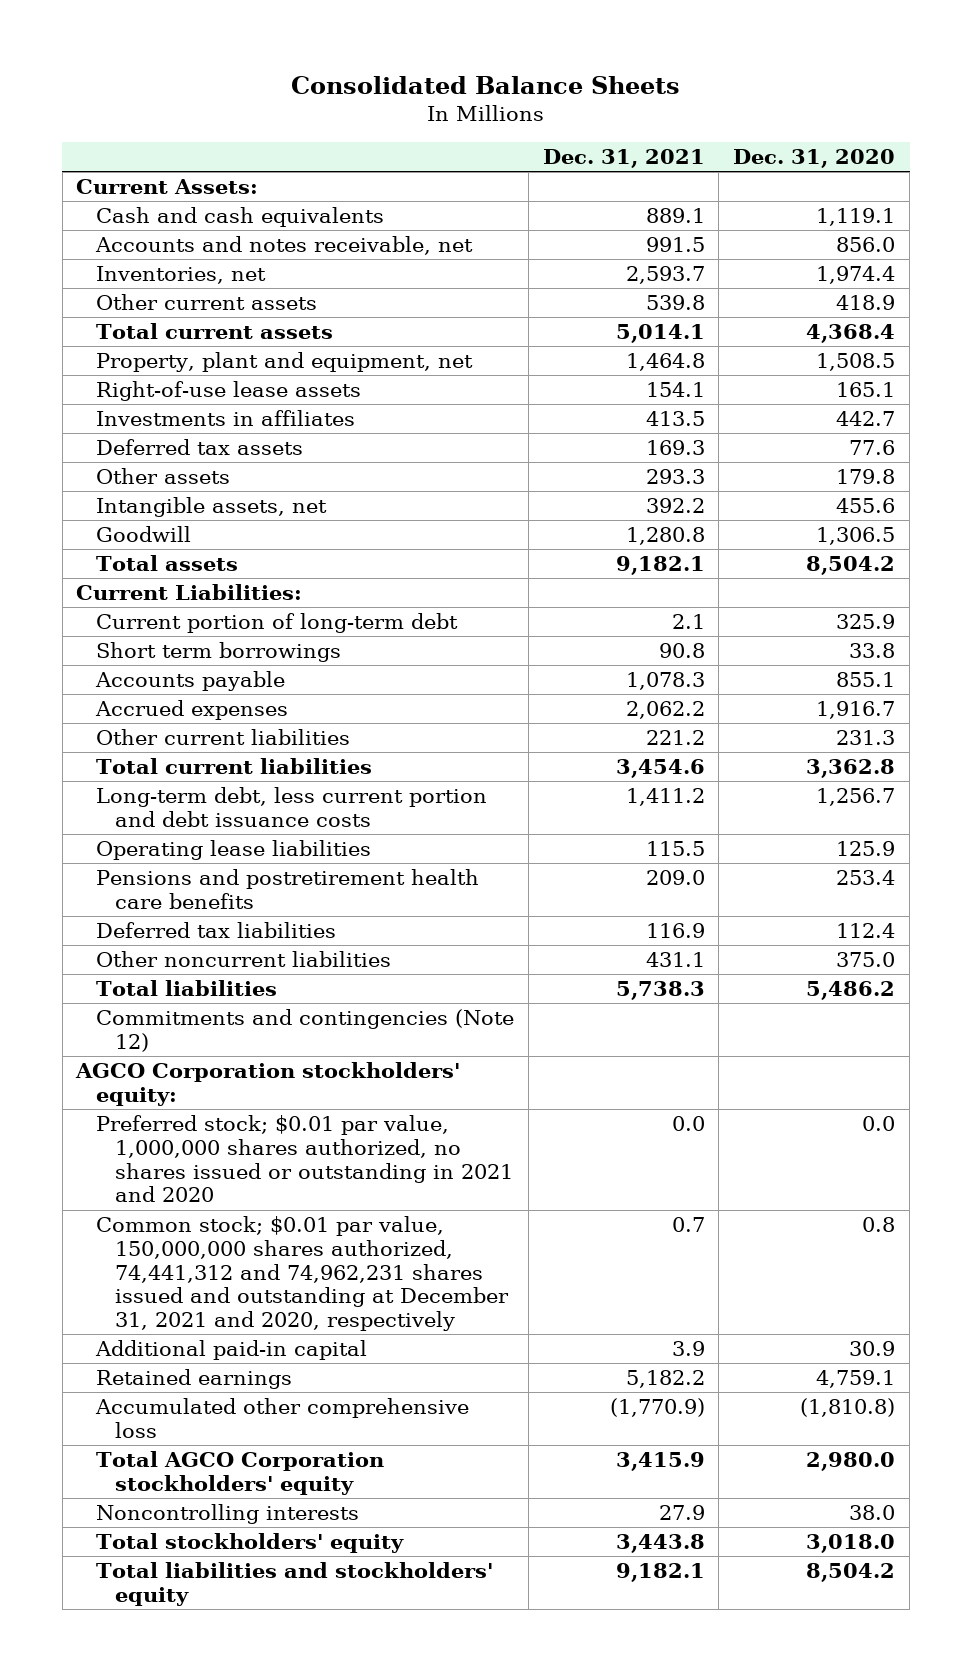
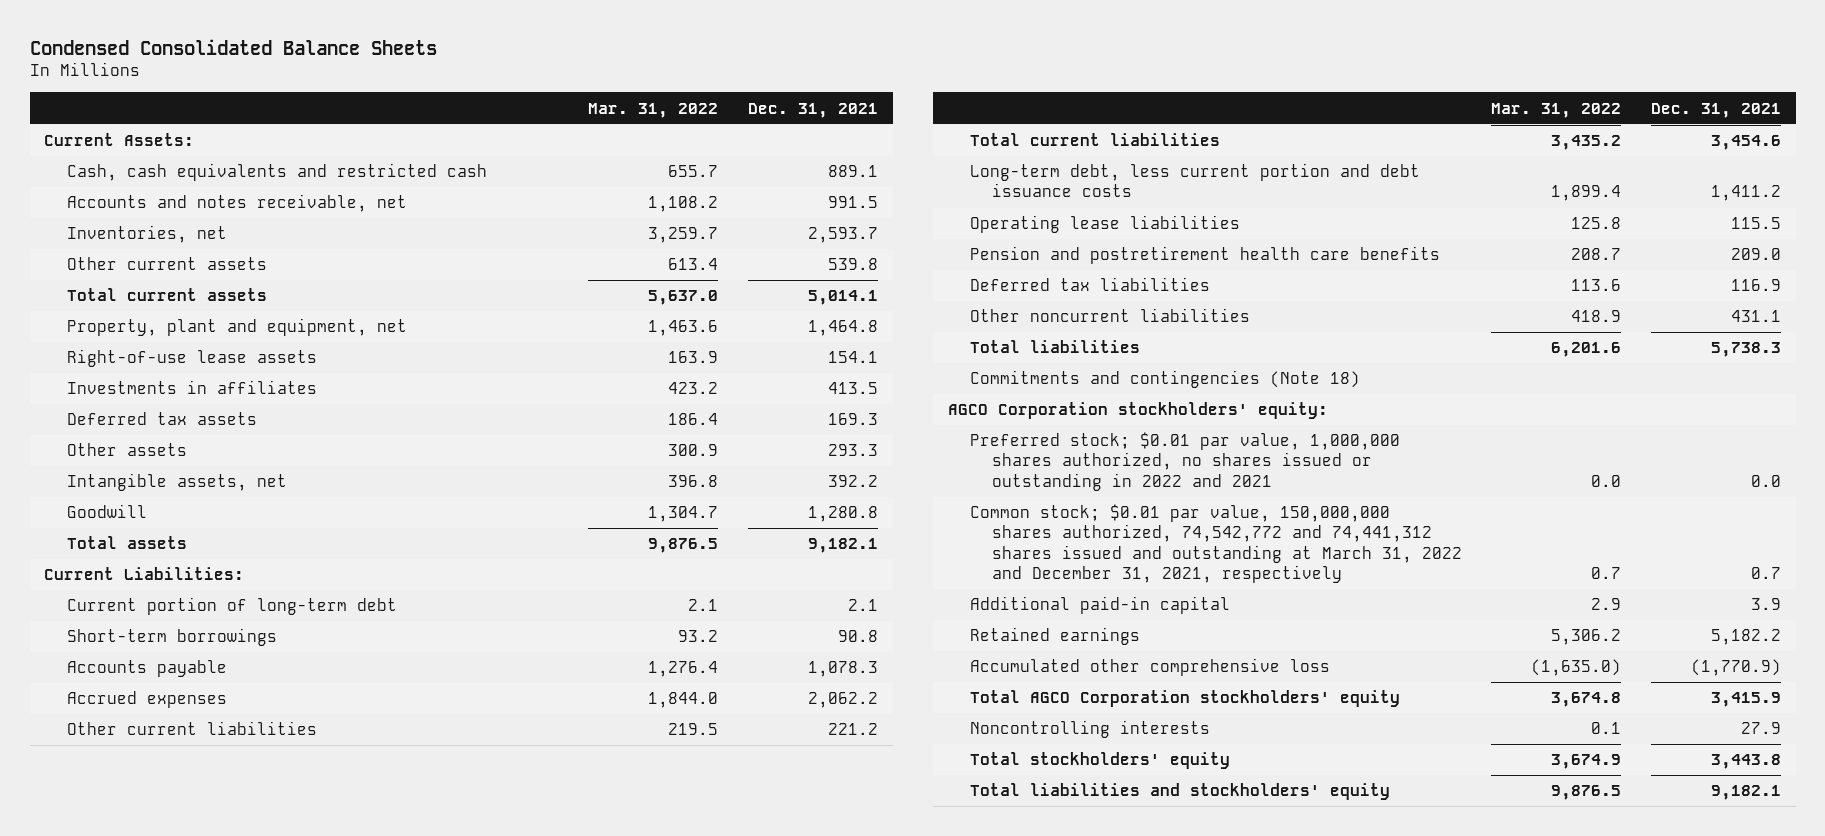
[290,75,680,94] Consolidated Balance Sheets -> [29,38,437,55] Condensed Consolidated Balance Sheets
[733,149,896,169] Dec. 31, 2020 -> none
none -> [588,102,719,118] Mar. 31, 2022
[95,207,384,228] Cash and cash equivalents -> [66,163,487,182] Cash, cash equivalents and restricted cash
[95,642,341,663] Short term borrowings -> [66,628,277,647] Short-term borrowings
[95,869,479,909] Pensions and postretirement health care benefits -> [969,246,1440,265] Pension and postretirement health care benefits
[95,1009,514,1052] Commitments and contingencies (Note 12) -> [969,370,1360,389] Commitments and contingencies (Note 18)
[95,1115,514,1203] Preferred stock; $0.01 par value, 1,000,000 shares authorized, no shares issued or outstanding in 2021 and 2020 -> [969,432,1400,491] Preferred stock; $0.01 par value, 1,000,000 shares authorized, no shares issued or outstanding in 2022 and 2021
[95,1216,510,1332] Common stock; $0.01 par value, 150,000,000 shares authorized, 74,441,312 and 74,962,231 shares issued and outstanding at December 31, 2021 and 2020, respectively -> [969,504,1462,583] Common stock; $0.01 par value, 150,000,000 shares authorized, 74,542,772 and 74,441,312 shares issued and outstanding at March 31, 2022 and December 31, 2021, respectively

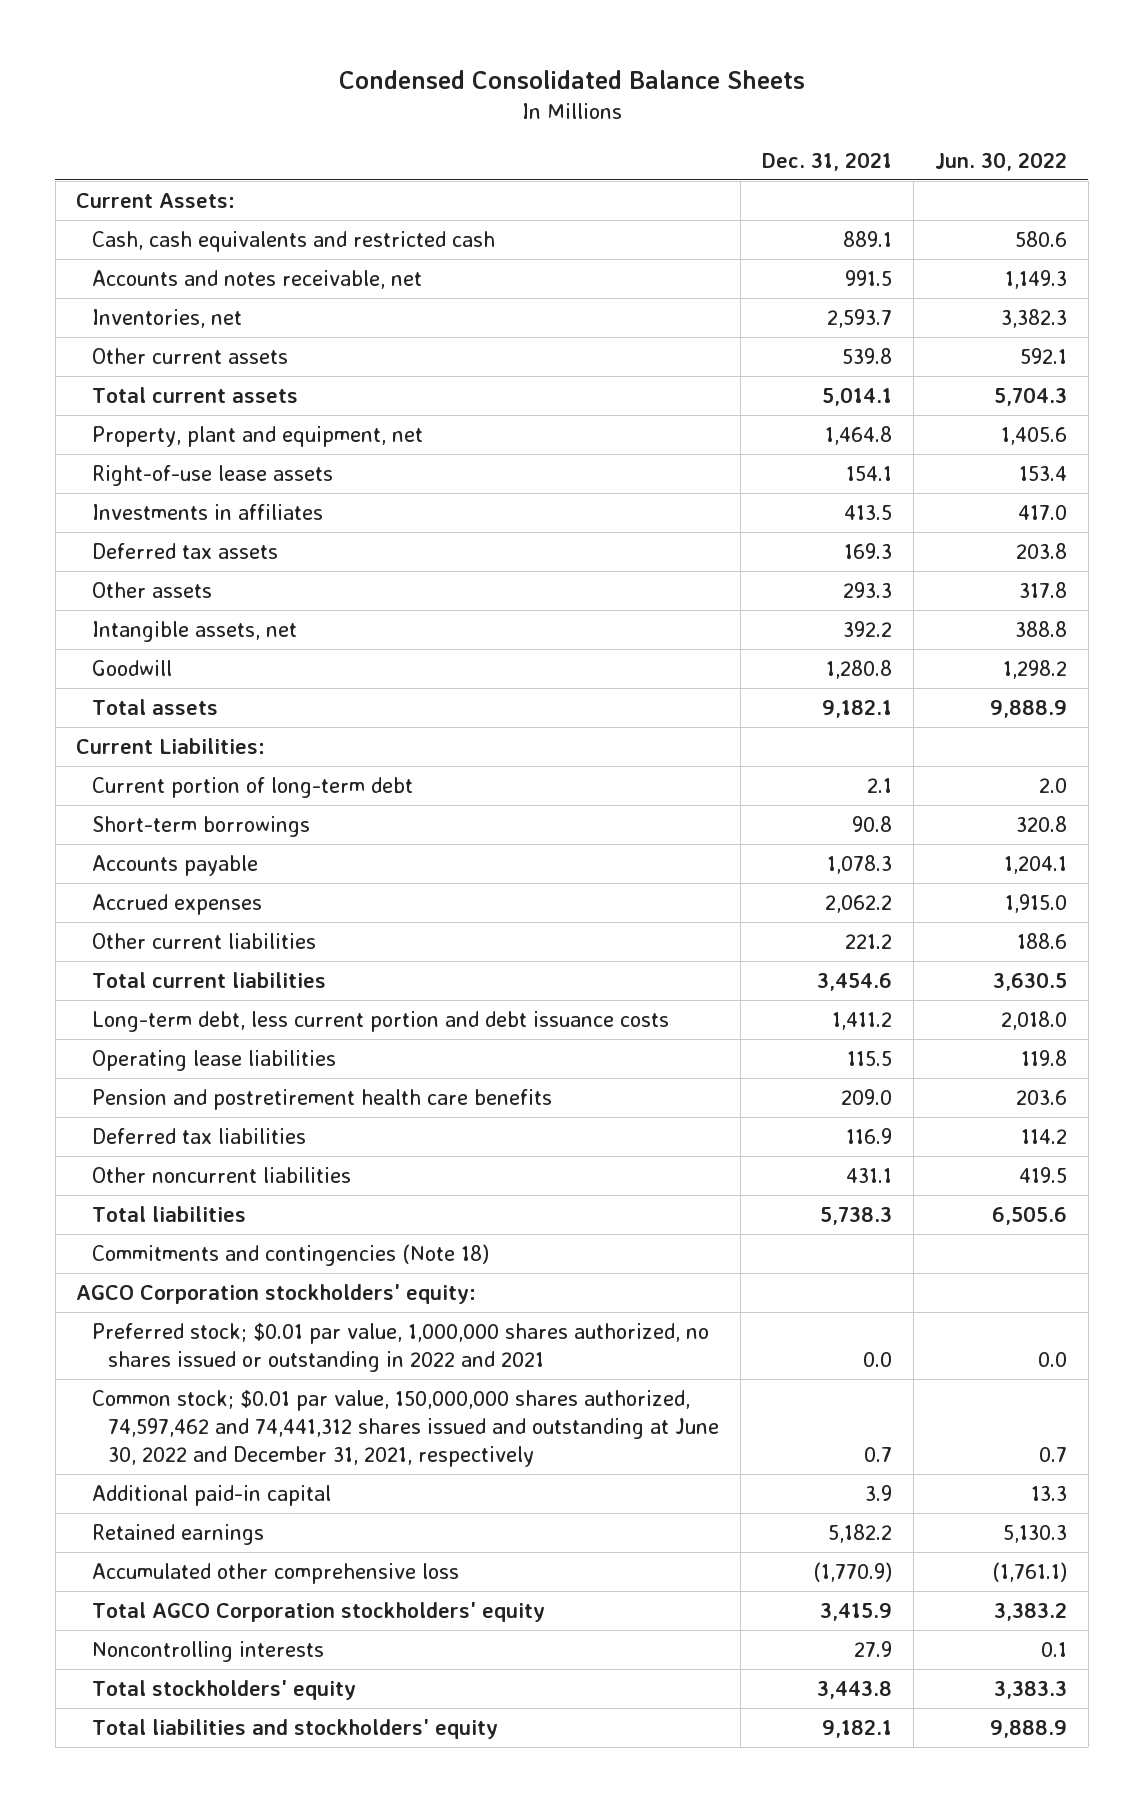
[588,102,719,118] Mar. 31, 2022 -> none
none -> [934,151,1067,171] Jun. 30, 2022
[969,504,1462,583] Common stock; $0.01 par value, 150,000,000 shares authorized, 74,542,772 and 74,441,312 shares issued and outstanding at March 31, 2022 and December 31, 2021, respectively -> [92,1389,720,1468] Common stock; $0.01 par value, 150,000,000 shares authorized, 74,597,462 and 74,441,312 shares issued and outstanding at June 30, 2022 and December 31, 2021, respectively

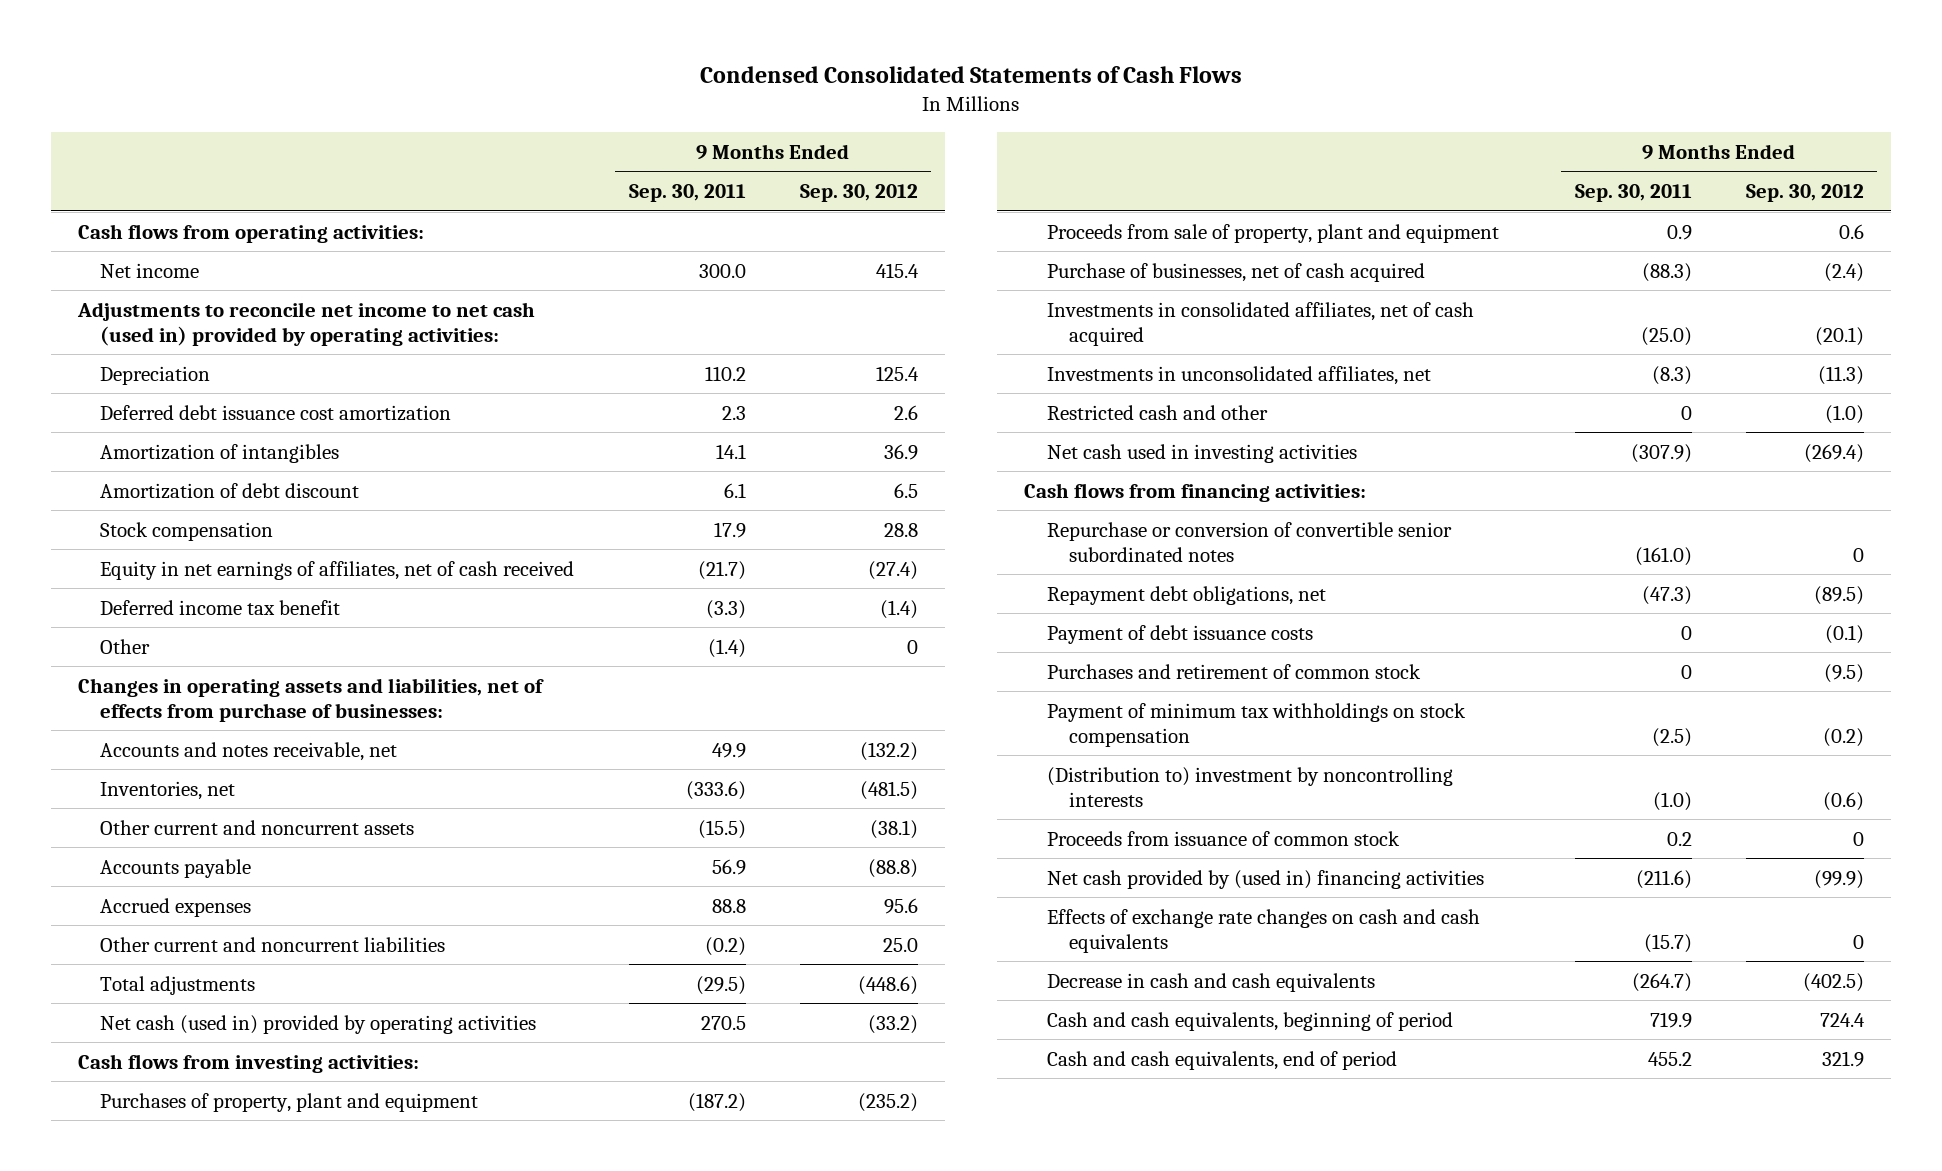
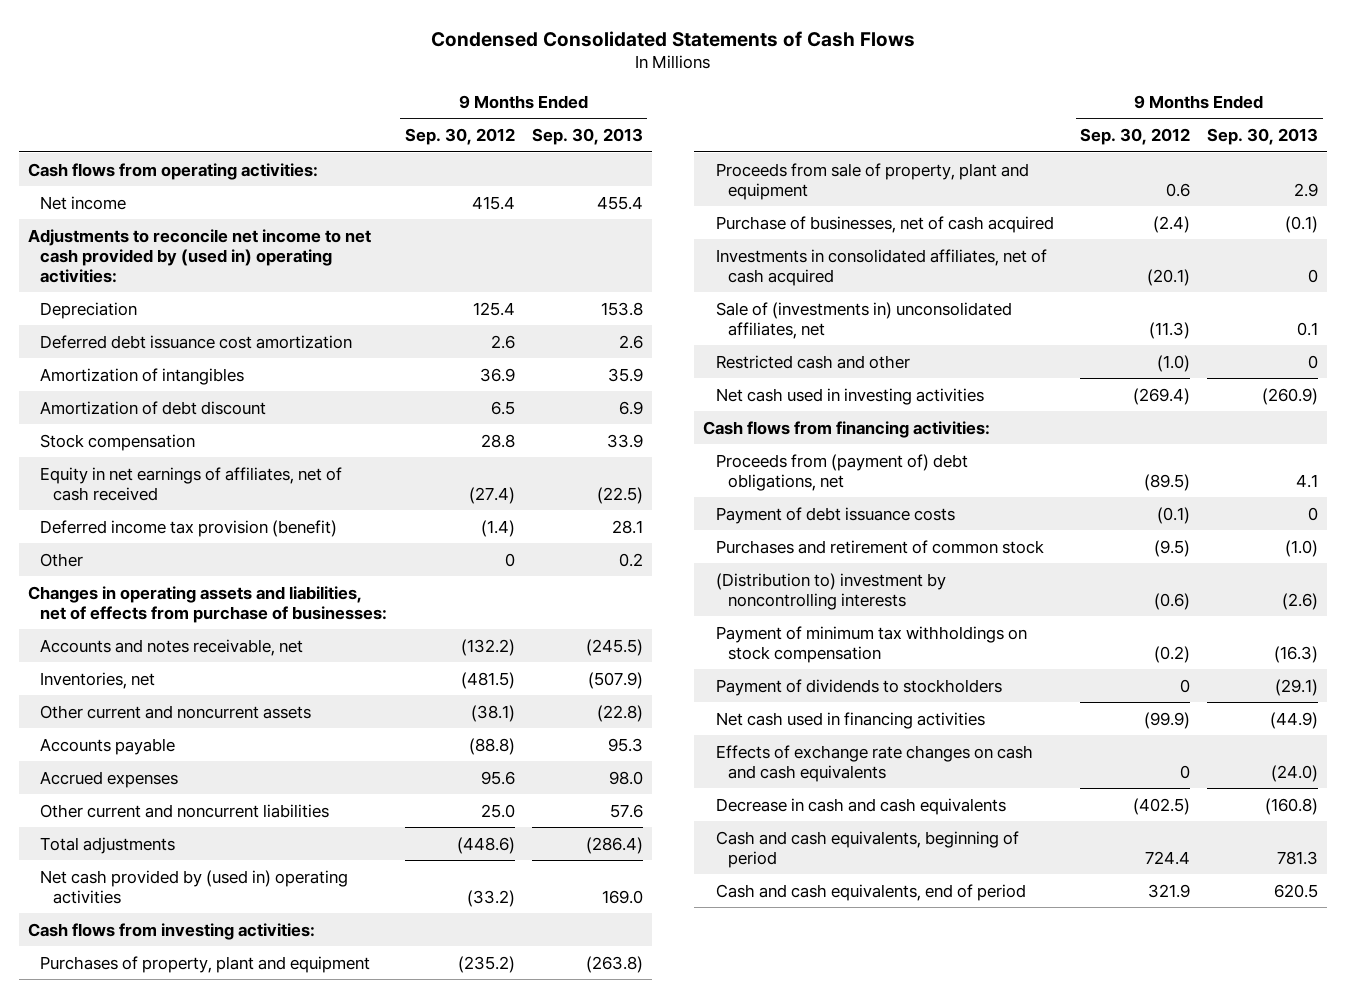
[628,184,746,203] Sep. 30, 2011 -> none
none -> [532,128,644,146] Sep. 30, 2013
[76,301,535,346] Adjustments to reconcile net income to net cash (used in) provided by operating activities: -> [27,228,371,283] Adjustments to reconcile net income to net cash provided by (used in) operating activities:
[100,599,341,615] Deferred income tax benefit -> [40,519,338,537] Deferred income tax provision (benefit)
[100,1014,537,1034] Net cash (used in) provided by operating activities -> [40,869,349,904] Net cash provided by (used in) operating activities
[1046,365,1431,385] Investments in unconsolidated affiliates, net -> [715,301,1012,339] Sale of (investments in) unconsolidated affiliates, net
[1046,521,1452,562] Repurchase or conversion of convertible senior subordinated notes -> none
[1046,585,1326,605] Repayment debt obligations, net -> [715,453,968,491] Proceeds from (payment of) debt obligations, net
[1046,830,1400,846] Proceeds from issuance of common stock -> none
[1046,702,1466,747] Payment of minimum tax withholdings on stock compensation -> [715,625,1027,663] Payment of minimum tax withholdings on stock compensation
none -> [715,678,1002,696] Payment of dividends to stockholders
[1046,869,1484,889] Net cash provided by (used in) financing activities -> [715,711,985,729] Net cash used in financing activities

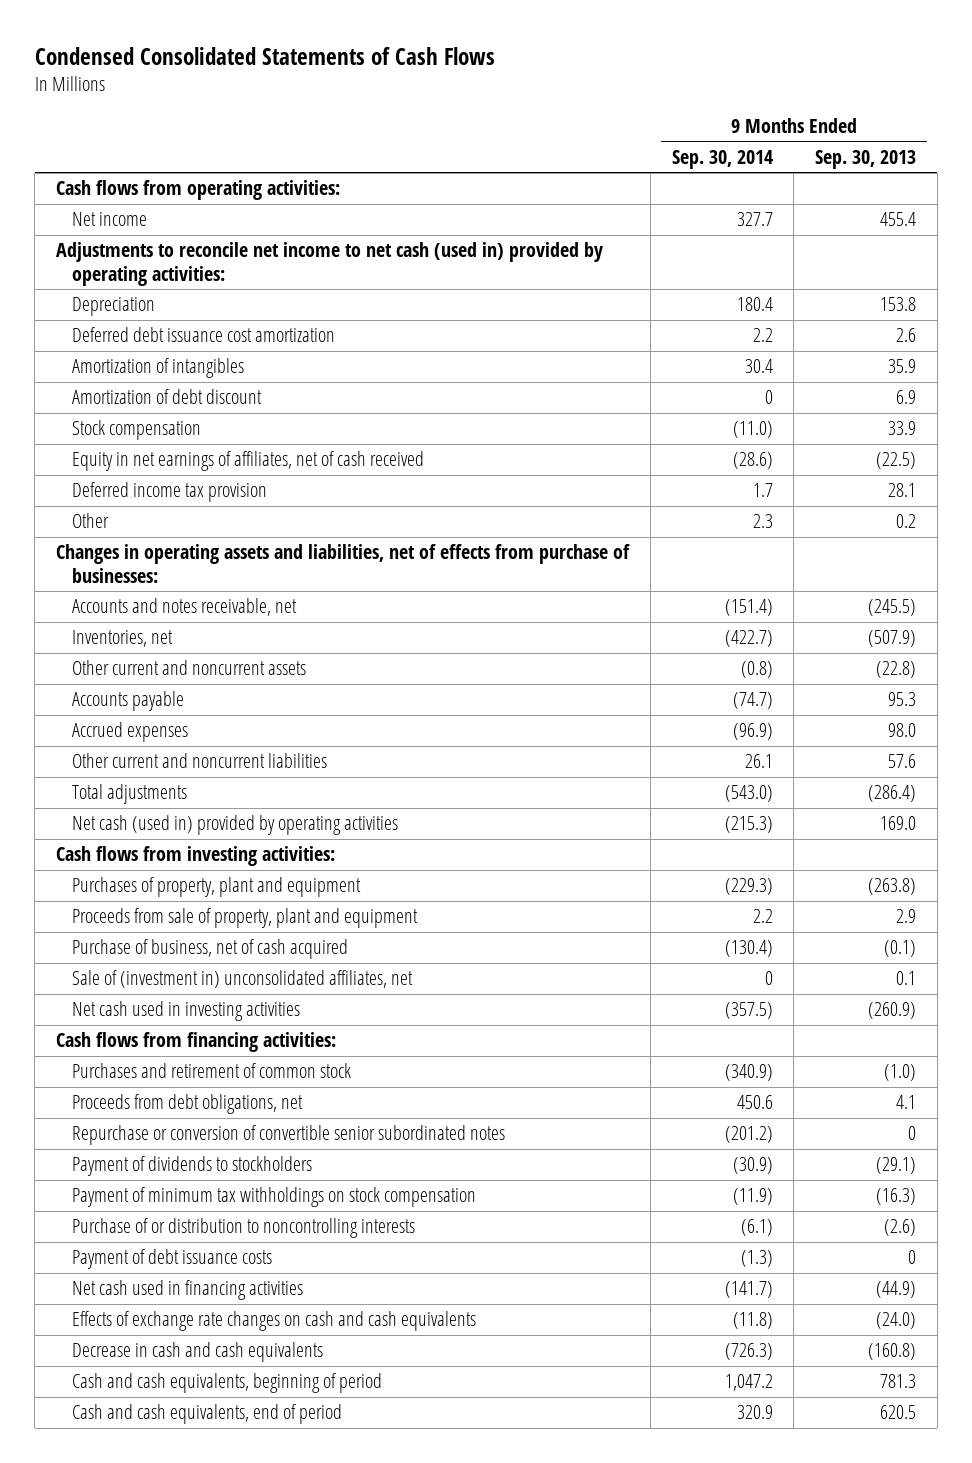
[404,128,515,146] Sep. 30, 2012 -> none
none -> [671,149,773,169] Sep. 30, 2014
[27,228,371,283] Adjustments to reconcile net income to net cash provided by (used in) operating activities: -> [56,242,604,286] Adjustments to reconcile net income to net cash (used in) provided by operating activities:
[40,519,338,537] Deferred income tax provision (benefit) -> [72,482,268,503] Deferred income tax provision
[40,869,349,904] Net cash provided by (used in) operating activities -> [72,815,399,836] Net cash (used in) provided by operating activities
[715,248,1047,286] Investments in consolidated affiliates, net of cash acquired -> none
[715,354,910,369] Restricted cash and other -> none
[715,215,1054,233] Purchase of businesses, net of cash acquired -> [72,939,349,960] Purchase of business, net of cash acquired
[715,301,1012,339] Sale of (investments in) unconsolidated affiliates, net -> [72,970,414,989] Sale of (investment in) unconsolidated affiliates, net
[715,453,968,491] Proceeds from (payment of) debt obligations, net -> none
[715,572,946,610] (Distribution to) investment by noncontrolling interests -> none
none -> [72,1094,304,1115] Proceeds from debt obligations, net
none -> [72,1125,506,1146] Repurchase or conversion of convertible senior subordinated notes
[715,625,1027,663] Payment of minimum tax withholdings on stock compensation -> [72,1187,477,1208] Payment of minimum tax withholdings on stock compensation
none -> [72,1218,416,1239] Purchase of or distribution to noncontrolling interests
[715,506,955,524] Payment of debt issuance costs -> [72,1249,273,1270] Payment of debt issuance costs

